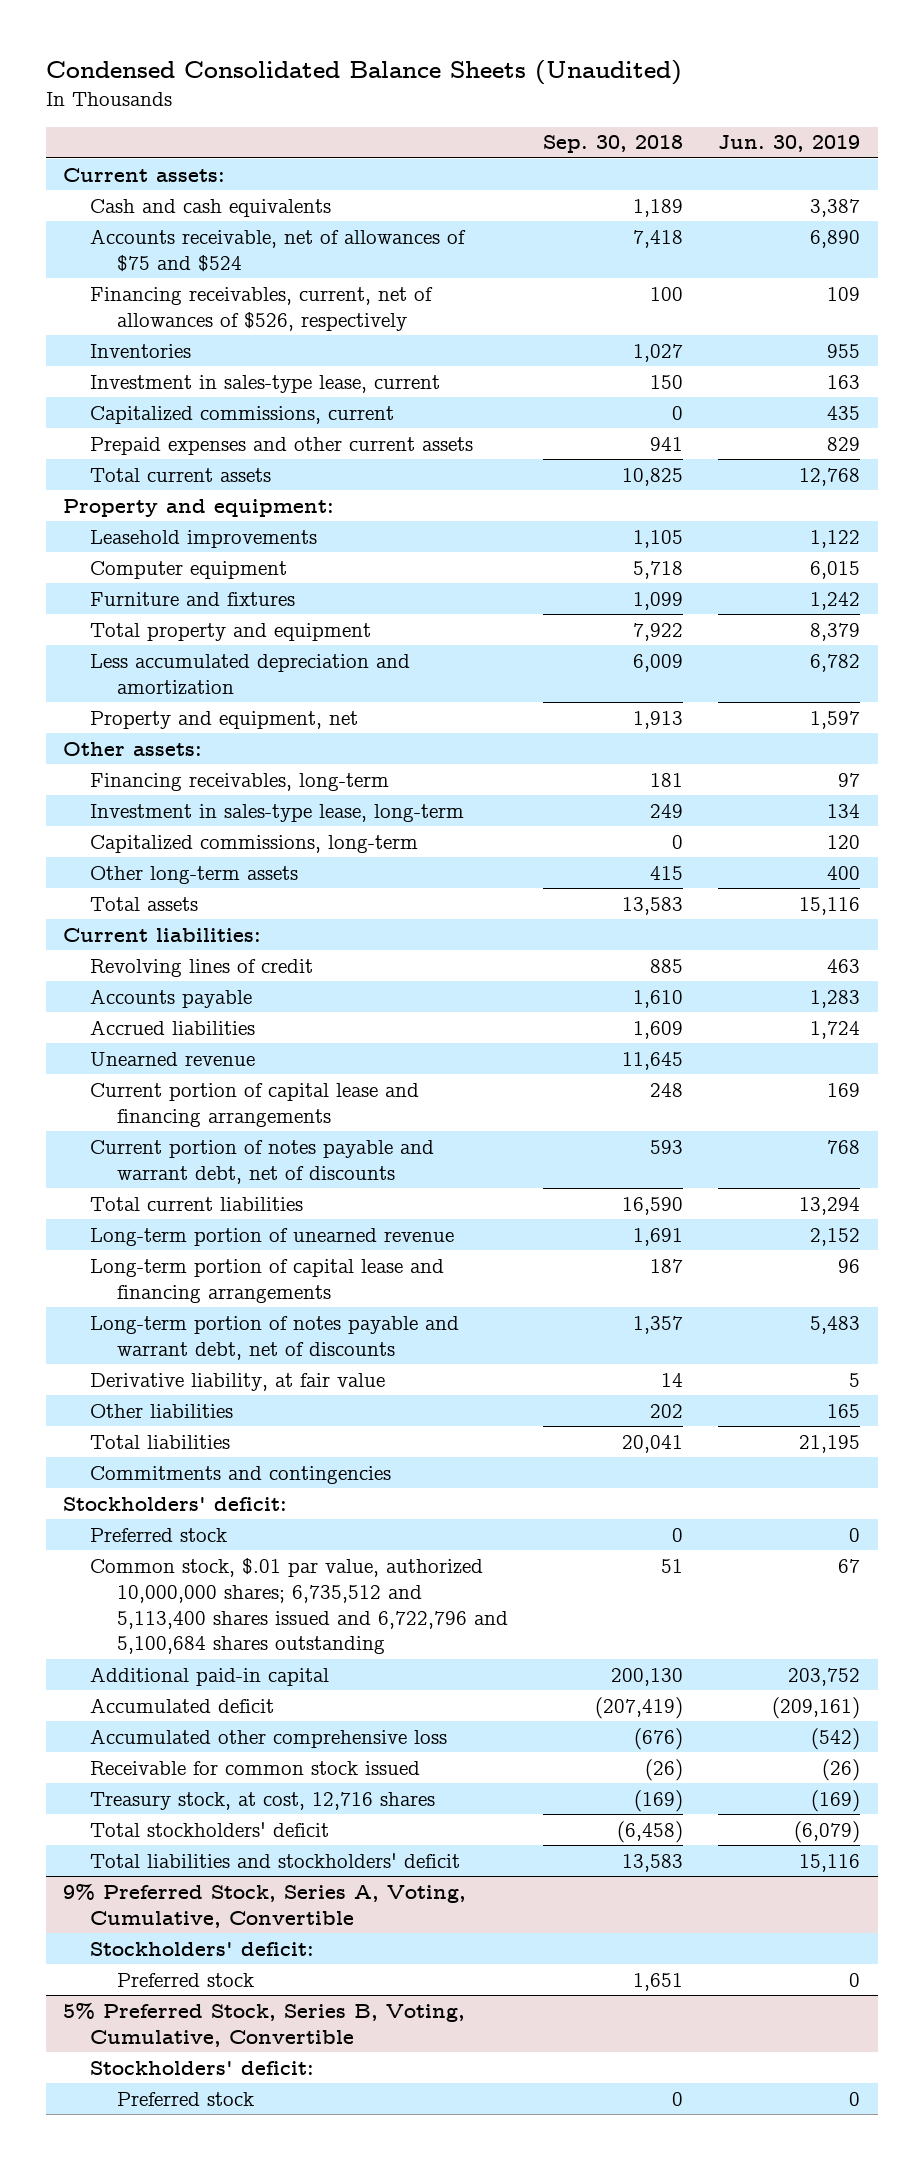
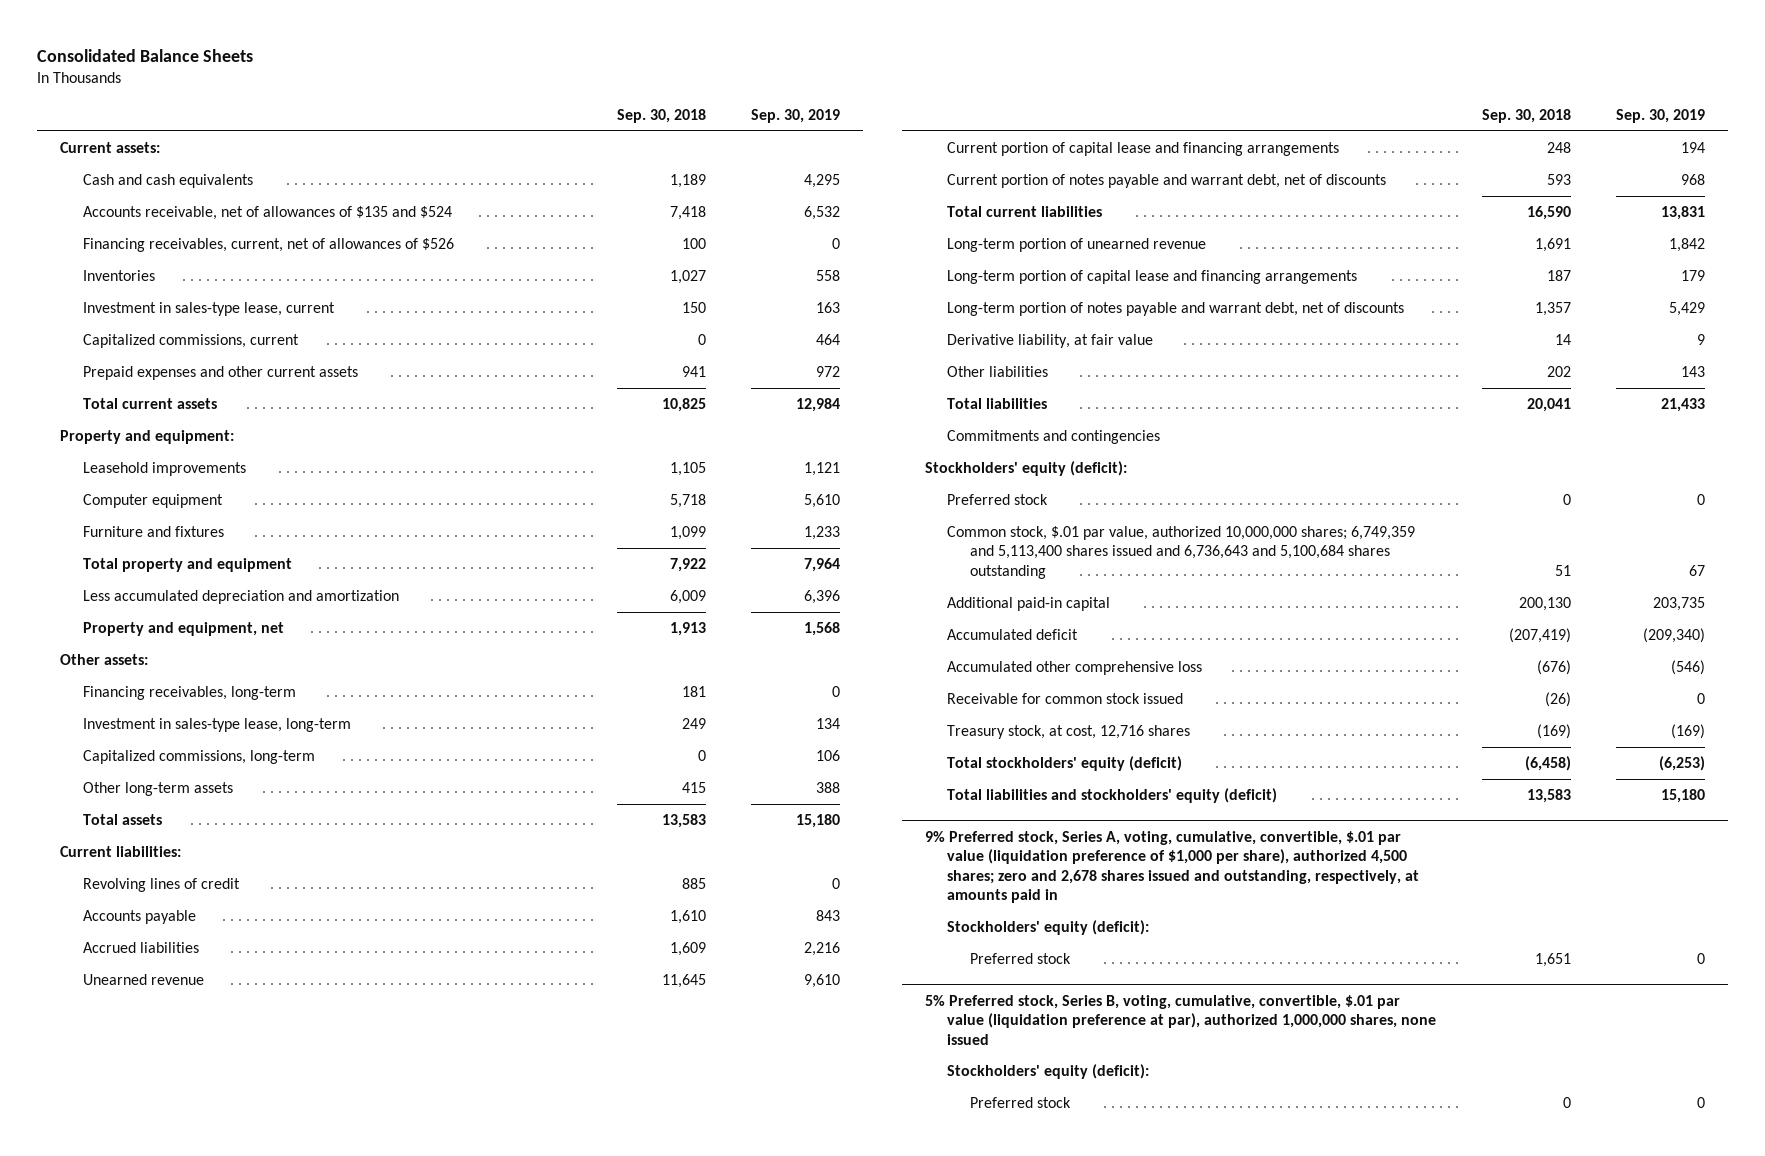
[45,59,682,85] Condensed Consolidated Balance Sheets (Unaudited) -> [37,48,254,62] Consolidated Balance Sheets
[718,135,861,153] Jun. 30, 2019 -> none
none -> [751,108,841,123] Sep. 30, 2019
[90,228,467,272] Accounts receivable, net of allowances of $75 and $524 -> [82,205,452,220] Accounts receivable, net of allowances of $135 and $524
[90,286,434,331] Financing receivables, current, net of allowances of $526, respectively -> [82,237,454,252] Financing receivables, current, net of allowances of $526
[63,1496,288,1511] Stockholders' deficit: -> [924,460,1127,476] Stockholders' equity (deficit):
[90,1557,509,1655] Common stock, $.01 par value, authorized 10,000,000 shares; 6,735,512 and 5,113,400 shares issued and 6,722,796 and 5,100,684 shares outstanding -> [947,525,1416,579] Common stock, $.01 par value, authorized 10,000,000 shares; 6,749,359 and 5,113,400 shares issued and 6,736,643 and 5,100,684 shares outstanding
[90,1821,330,1837] Total stockholders' deficit -> [947,755,1183,771] Total stockholders' equity (deficit)
[90,1852,461,1868] Total liabilities and stockholders' deficit -> [947,787,1278,803] Total liabilities and stockholders' equity (deficit)
[63,1883,467,1928] 9% Preferred Stock, Series A, Voting, Cumulative, Convertible -> [924,830,1420,904] 9% Preferred stock, Series A, voting, cumulative, convertible, $.01 par value (liquidation preference of $1,000 per share), authorized 4,500 shares; zero and 2,678 shares issued and outstanding, respectively, at amounts paid in
[90,1941,315,1956] Stockholders' deficit: -> [947,919,1150,935] Stockholders' equity (deficit):
[63,2002,466,2047] 5% Preferred Stock, Series B, Voting, Cumulative, Convertible -> [924,994,1437,1045] 5% Preferred stock, Series B, voting, cumulative, convertible, $.01 par value (liquidation preference at par), authorized 1,000,000 shares, none issued
[90,2060,315,2075] Stockholders' deficit: -> [947,1063,1150,1079] Stockholders' equity (deficit):

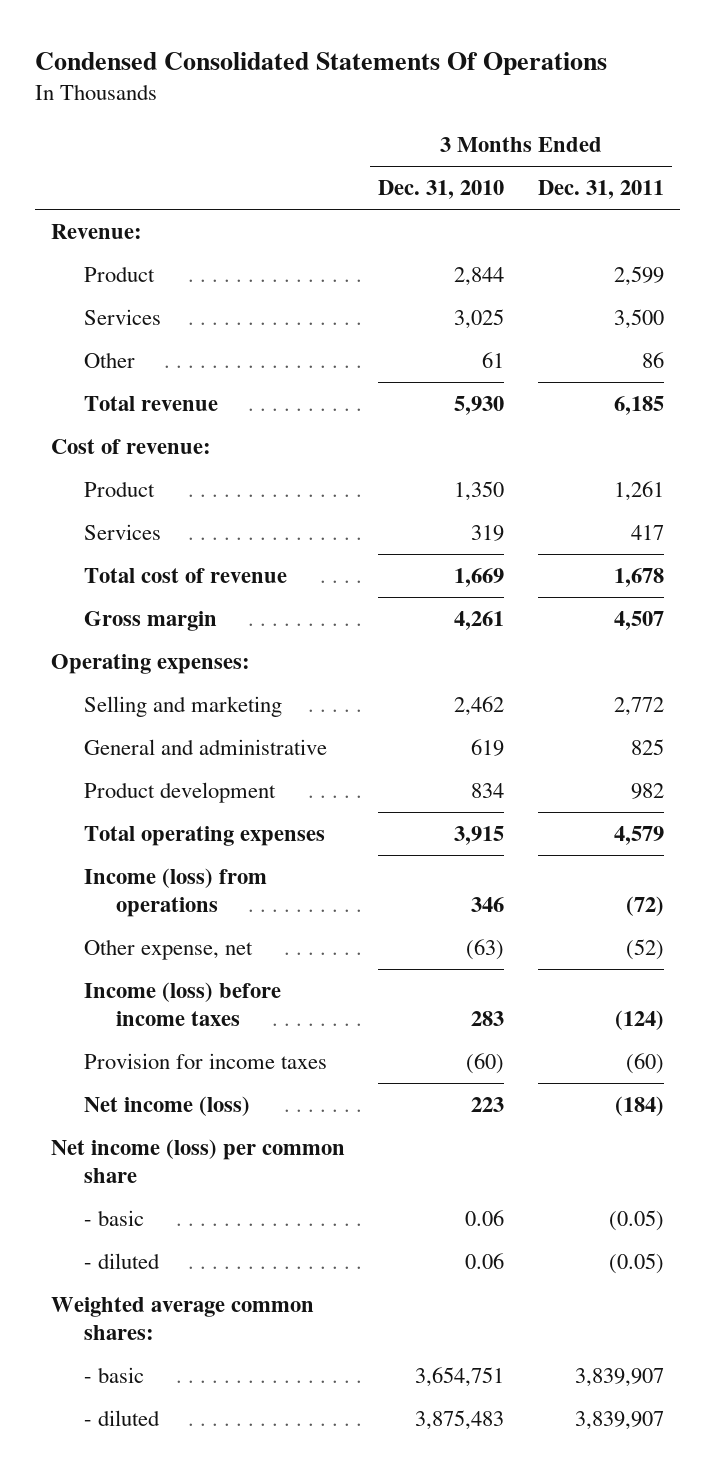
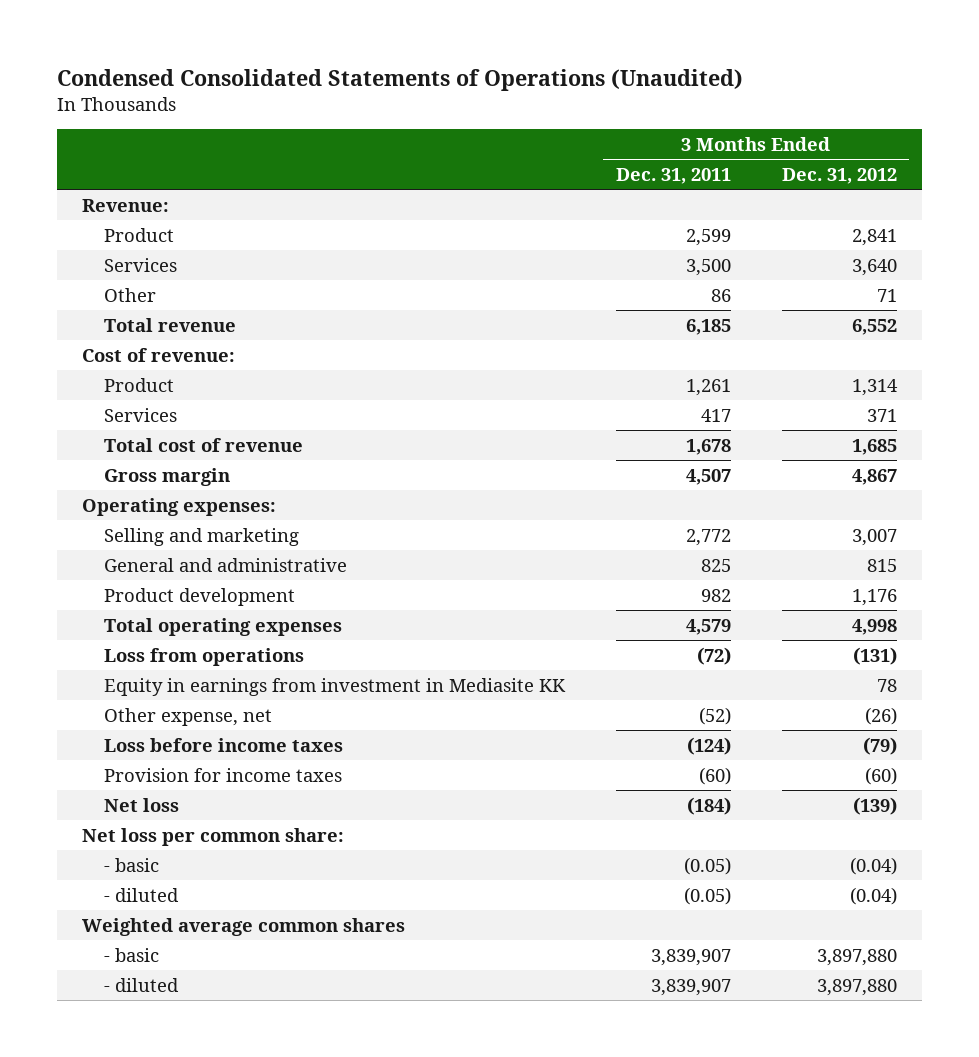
[34,51,607,75] Condensed Consolidated Statements Of Operations -> [56,68,743,91] Condensed Consolidated Statements of Operations (Unaudited)
[378,180,505,200] Dec. 31, 2010 -> none
none -> [781,167,897,184] Dec. 31, 2012
[83,868,267,918] Income (loss) from operations -> [104,647,305,666] Loss from operations
none -> [104,677,567,696] Equity in earnings from investment in Mediasite KK
[83,982,281,1027] Income (loss) before income taxes -> [104,737,344,752] Loss before income taxes
[83,1096,250,1117] Net income (loss) -> [104,797,180,812] Net loss
[51,1139,346,1184] Net income (loss) per common share -> [82,827,345,846] Net loss per common share:
[51,1297,315,1341] Weighted average common shares: -> [82,917,406,936] Weighted average common shares

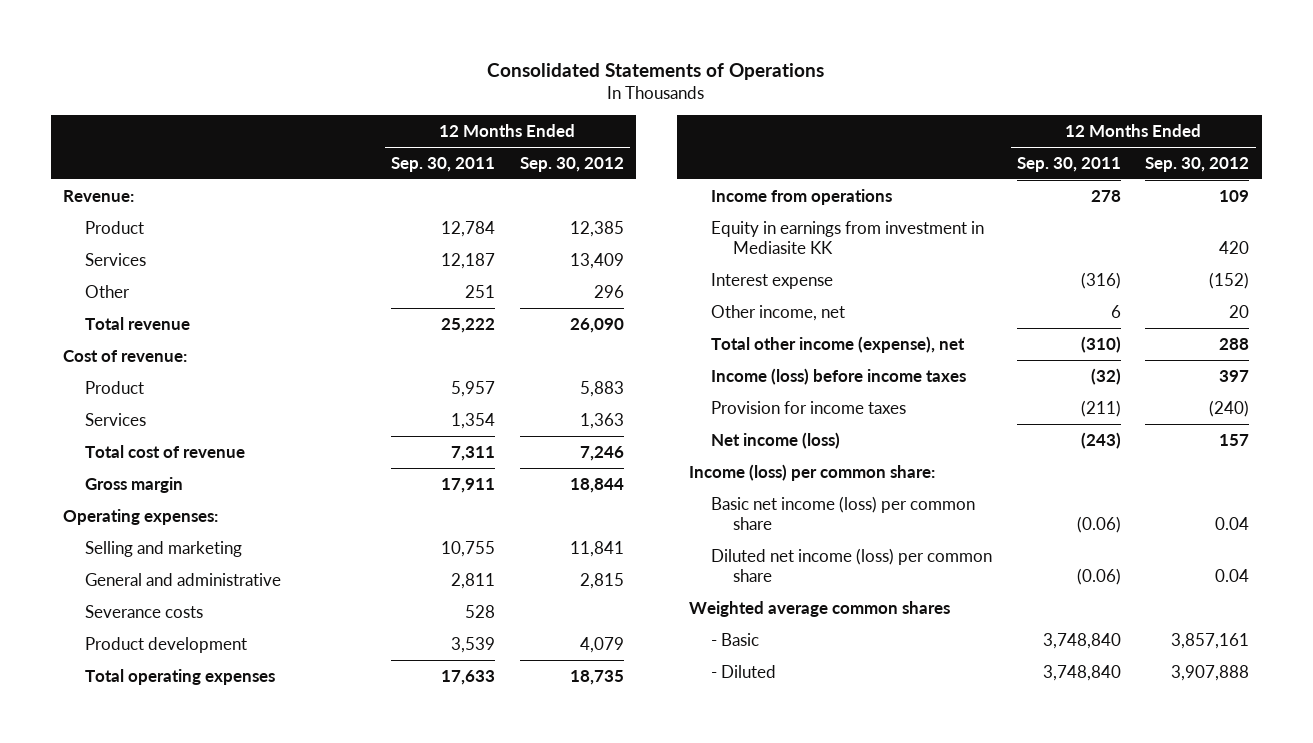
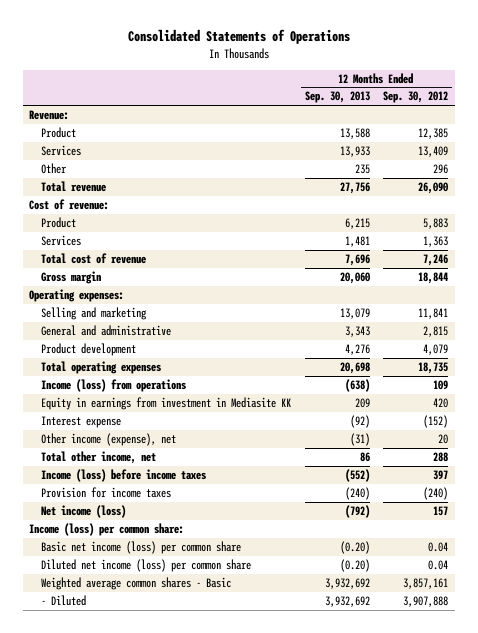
[390,156,495,172] Sep. 30, 2011 -> none
none -> [304,91,370,104] Sep. 30, 2013
[85,604,204,618] Severance costs -> none
[711,188,893,205] Income from operations -> [41,379,187,393] Income (loss) from operations
[711,304,846,321] Other income, net -> [41,433,177,447] Other income (expense), net
[711,335,966,353] Total other income (expense), net -> [41,451,157,465] Total other income, net
[689,600,951,617] Weighted average common shares -> none
[711,632,760,646] - Basic -> [41,577,232,591] Weighted average common shares - Basic

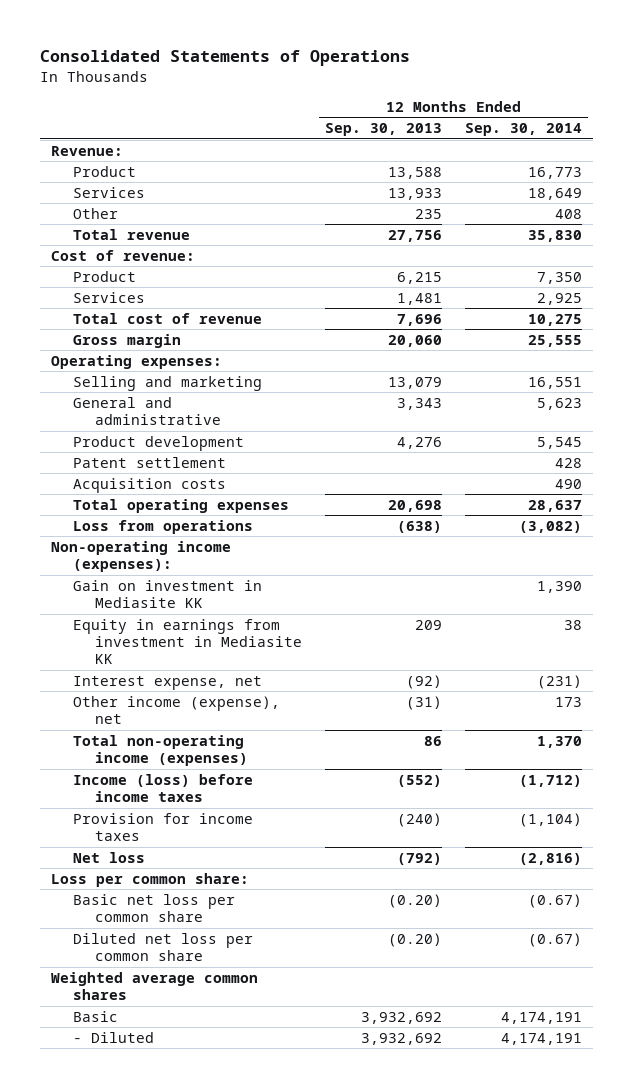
[383,91,449,104] Sep. 30, 2012 -> none
none -> [464,123,582,137] Sep. 30, 2014
none -> [73,456,227,468] Patent settlement
none -> [73,477,227,493] Acquisition costs
[41,379,187,393] Income (loss) from operations -> [73,519,254,534] Loss from operations
none -> [51,540,232,573] Non-operating income (expenses):
none -> [73,579,263,609] Gain on investment in Mediasite KK
[41,416,122,429] Interest expense -> [73,675,263,690] Interest expense, net
[41,451,157,465] Total other income, net -> [73,734,249,767] Total non-operating income (expenses)
[41,505,127,519] Net income (loss) -> [73,851,146,863] Net loss
[29,523,185,537] Income (loss) per common share: -> [51,872,250,887] Loss per common share:
[41,541,242,555] Basic net income (loss) per common share -> [73,893,236,923] Basic net loss per common share
[41,559,252,573] Diluted net income (loss) per common share -> [73,932,254,962] Diluted net loss per common share
none -> [51,971,259,1001] Weighted average common shares
[41,577,232,591] Weighted average common shares - Basic -> [73,1010,119,1022] Basic

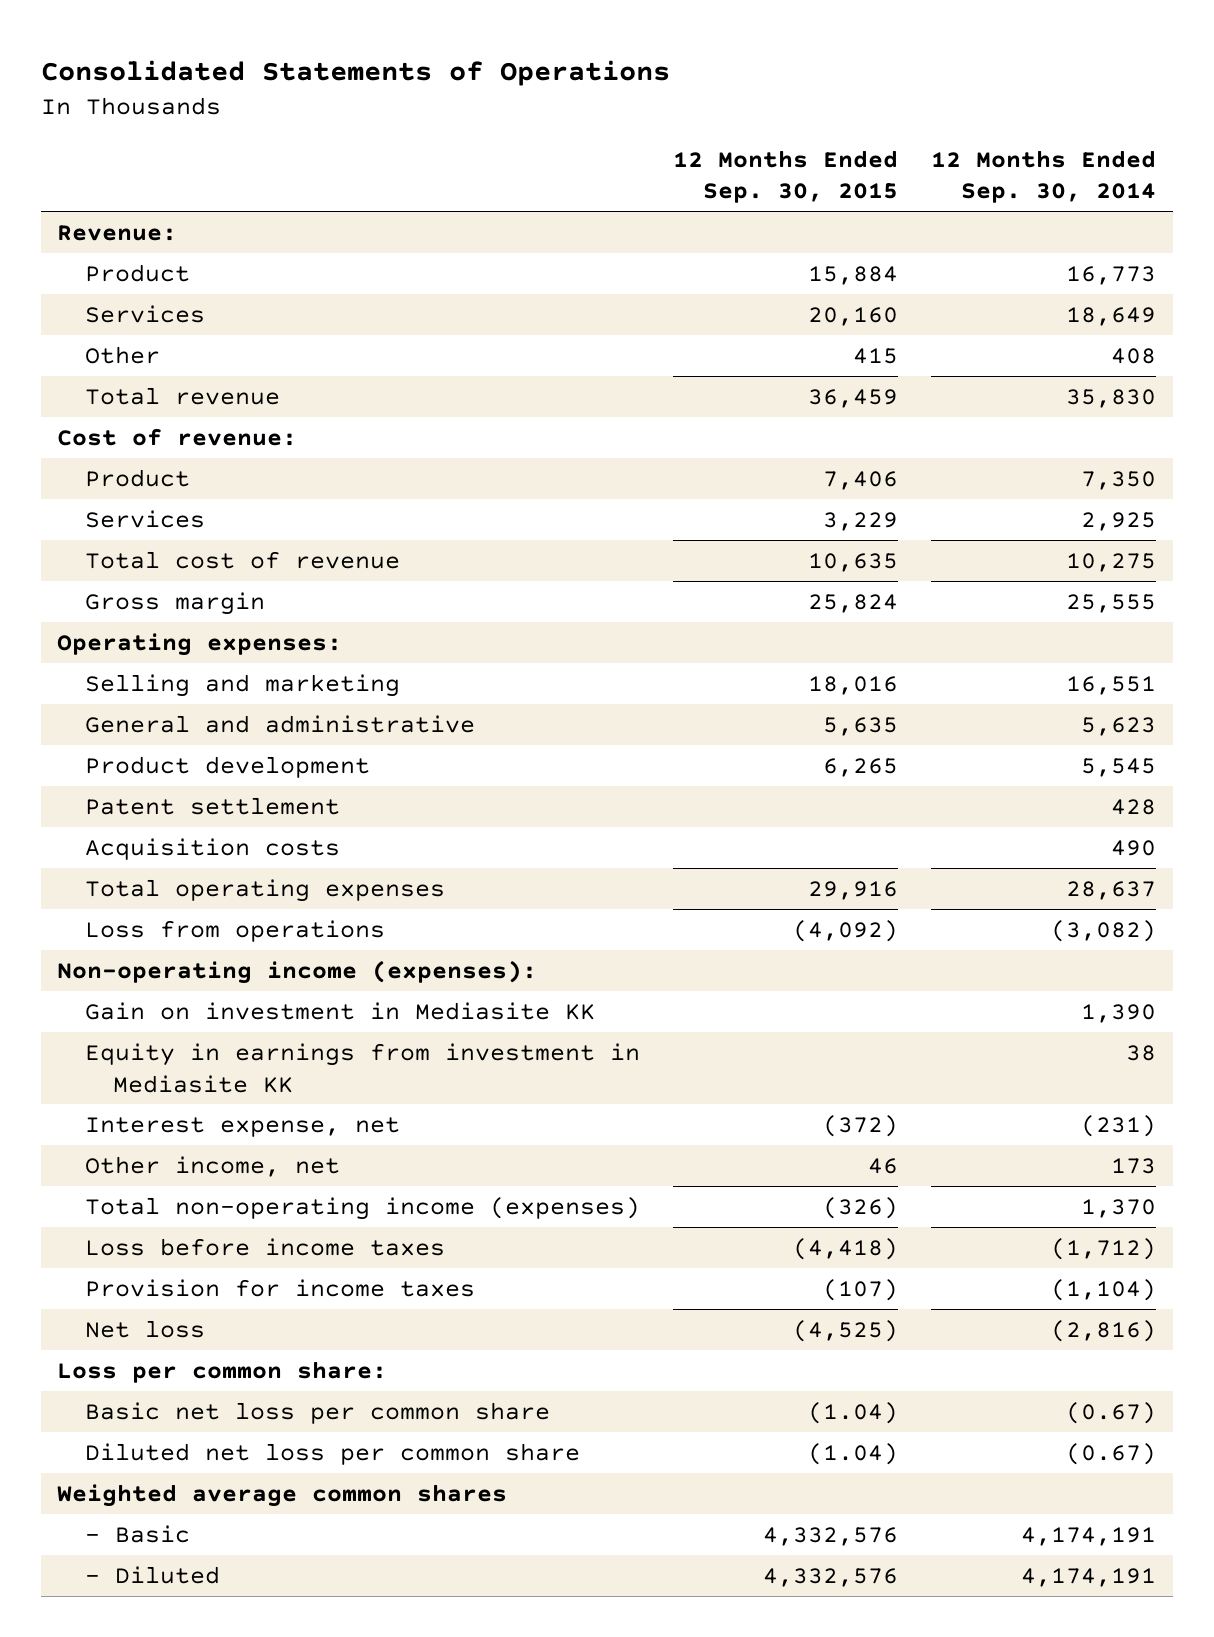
[325,123,443,137] Sep. 30, 2013 -> none
none -> [673,149,899,204] 12 Months Ended Sep. 30, 2015
[73,695,281,725] Other income (expense), net -> [85,1155,341,1177] Other income, net
[73,773,254,803] Income (loss) before income taxes -> [85,1237,446,1256] Loss before income taxes
[73,1010,119,1022] Basic -> [85,1524,191,1543] - Basic

